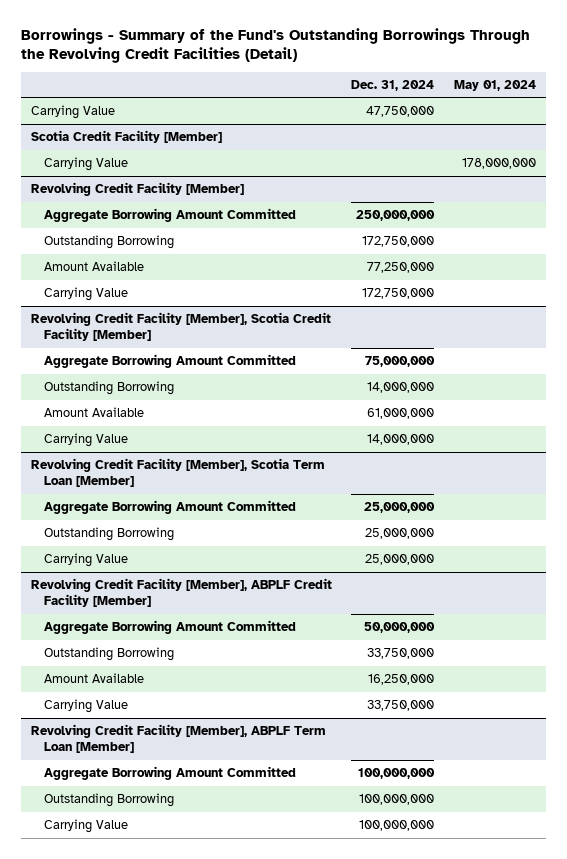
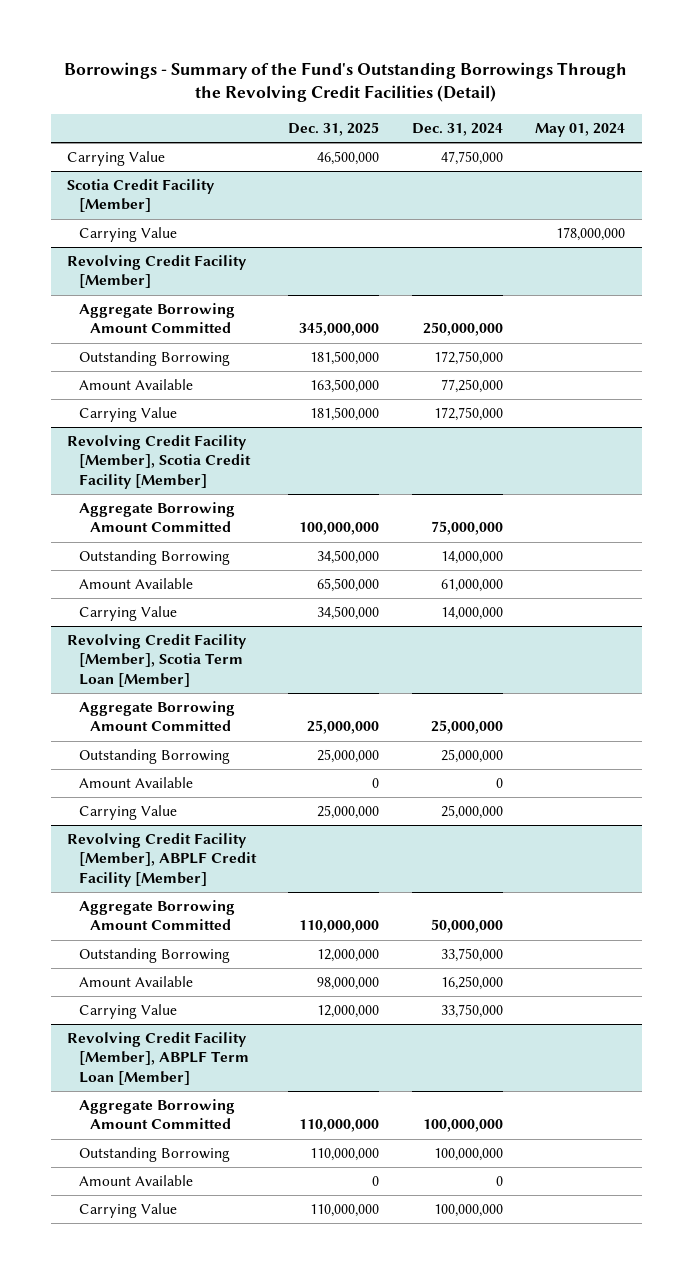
none -> [288,121,380,136] Dec. 31, 2025
none -> [78,777,193,789] Amount Available
none -> [78,1175,193,1187] Amount Available

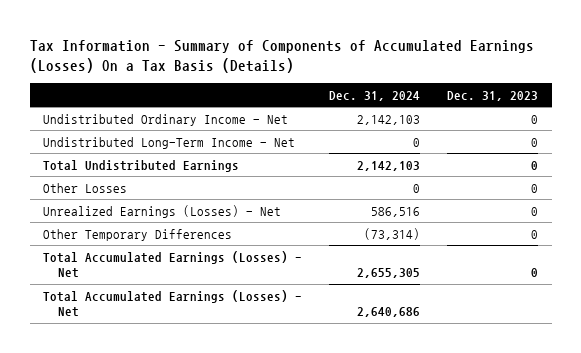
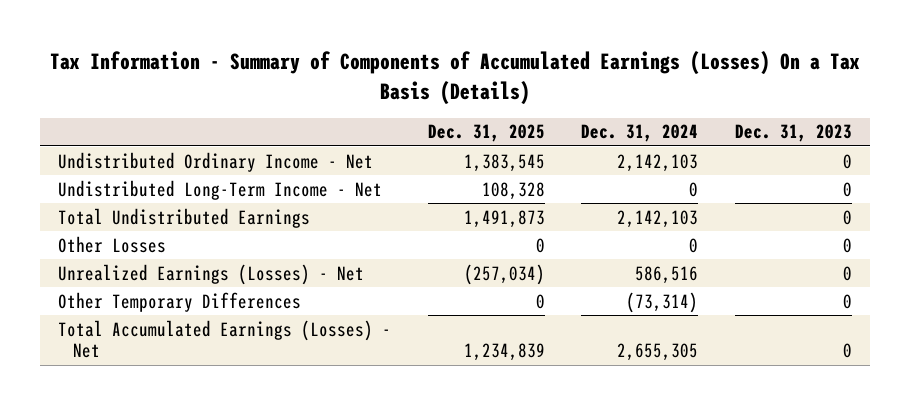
none -> [427,124,545,143] Dec. 31, 2025
[43,289,303,318] Total Accumulated Earnings (Losses) - Net -> none

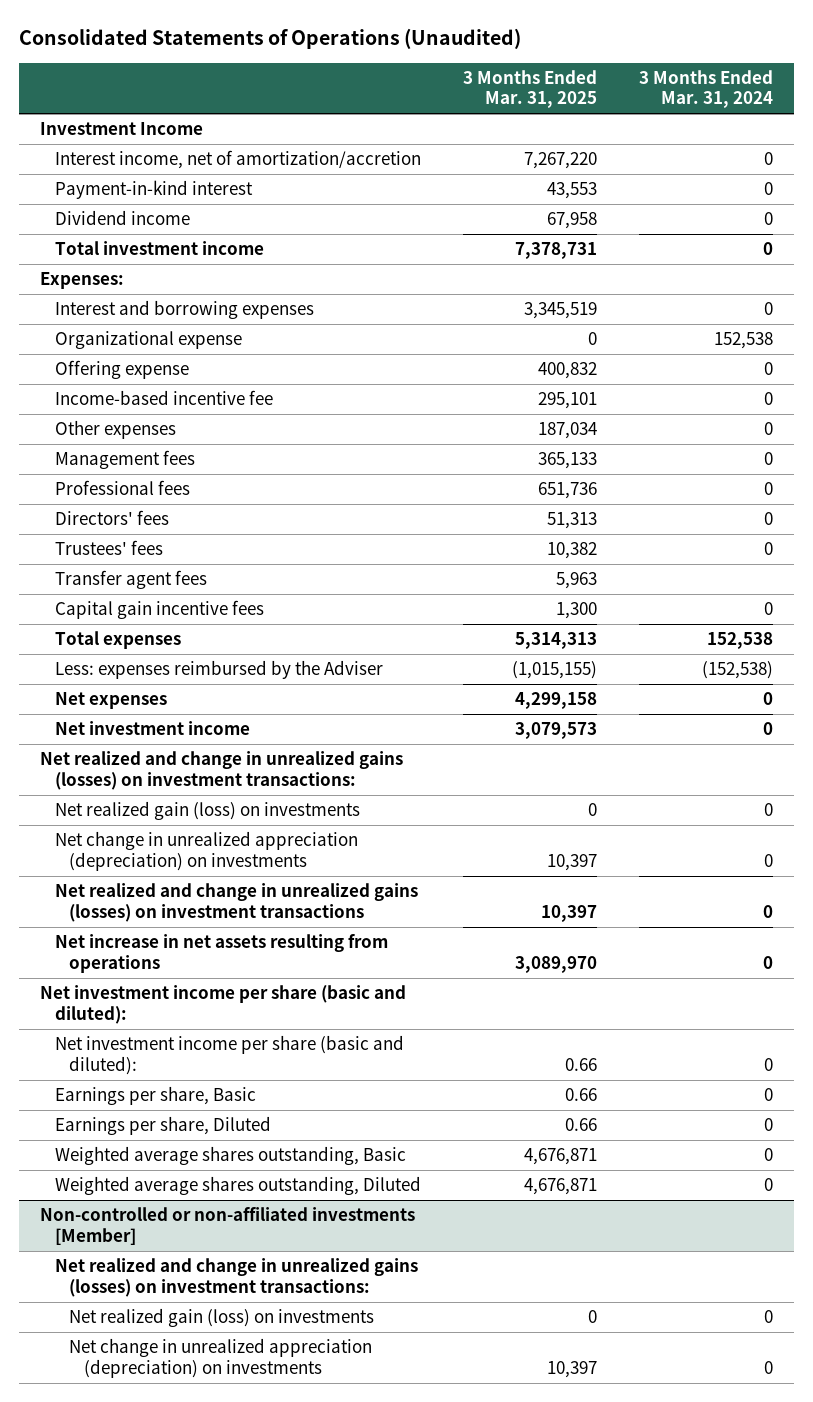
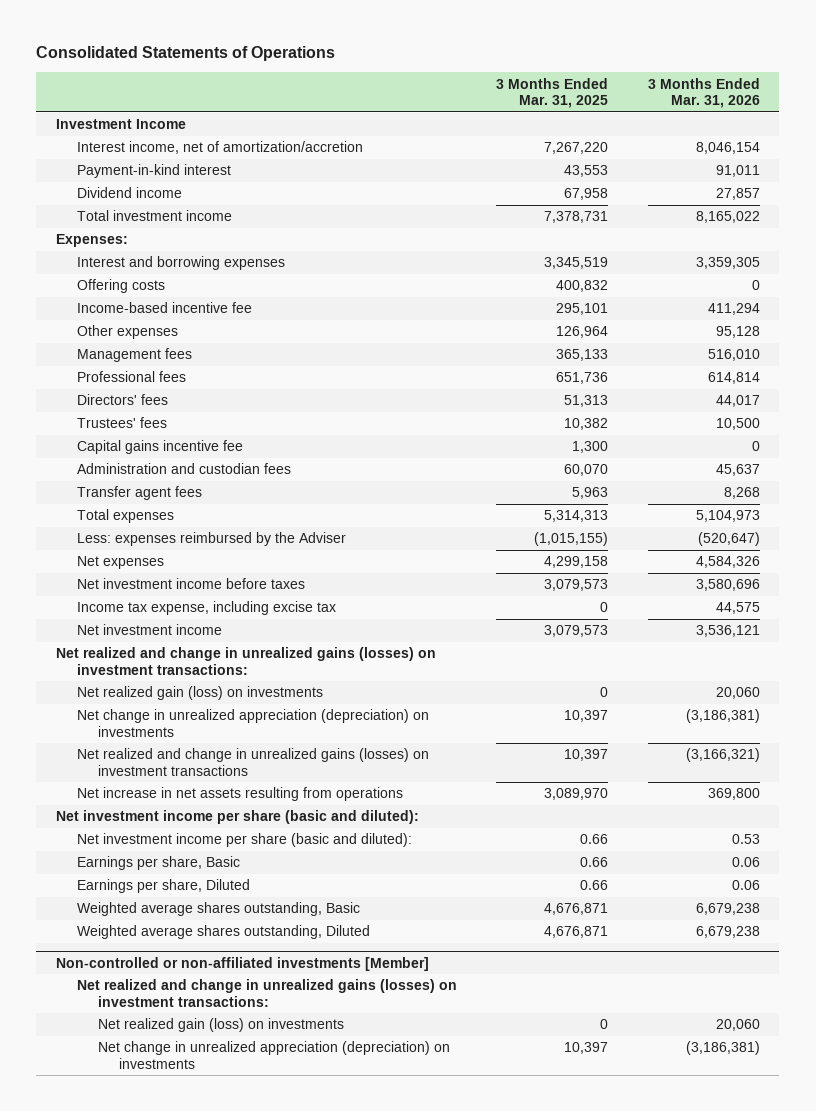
[19,28,522,50] Consolidated Statements of Operations (Unaudited) -> [36,46,336,62] Consolidated Statements of Operations
[639,69,774,109] 3 Months Ended Mar. 31, 2024 -> none
none -> [647,77,760,108] 3 Months Ended Mar. 31, 2026
[54,331,242,350] Organizational expense -> none
[54,360,189,380] Offering expense -> [77,279,166,294] Offering costs
[537,422,597,440] 187,034 -> [556,326,609,339] 126,964
none -> [77,440,244,455] Capital gains incentive fee
none -> [77,463,292,475] Administration and custodian fees
[54,600,264,620] Capital gain incentive fees -> none
none -> [77,578,306,590] Net investment income before taxes
none -> [77,601,337,616] Income tax expense, including excise tax

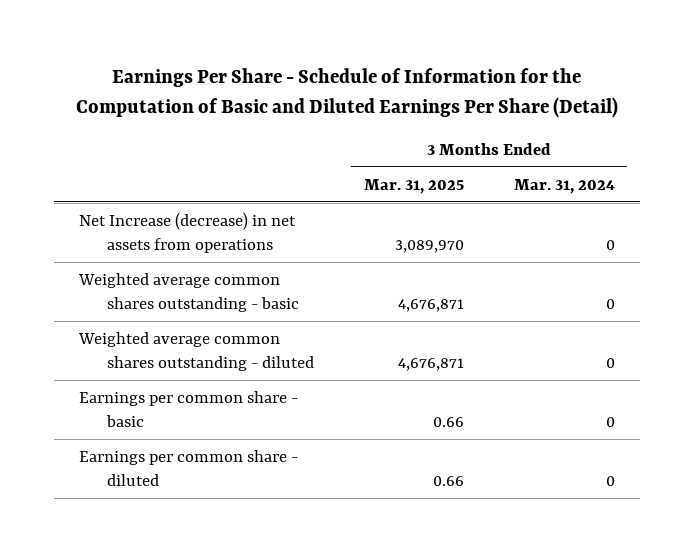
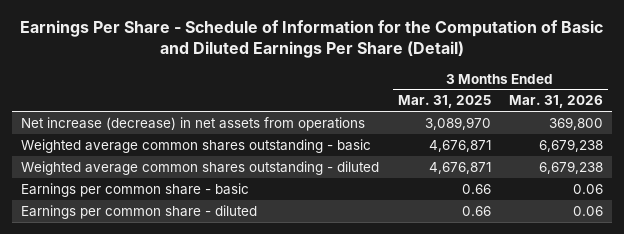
[513,178,615,194] Mar. 31, 2024 -> none
none -> [509,95,604,109] Mar. 31, 2026
[78,211,296,253] Net Increase (decrease) in net assets from operations -> [20,116,365,131] Net increase (decrease) in net assets from operations

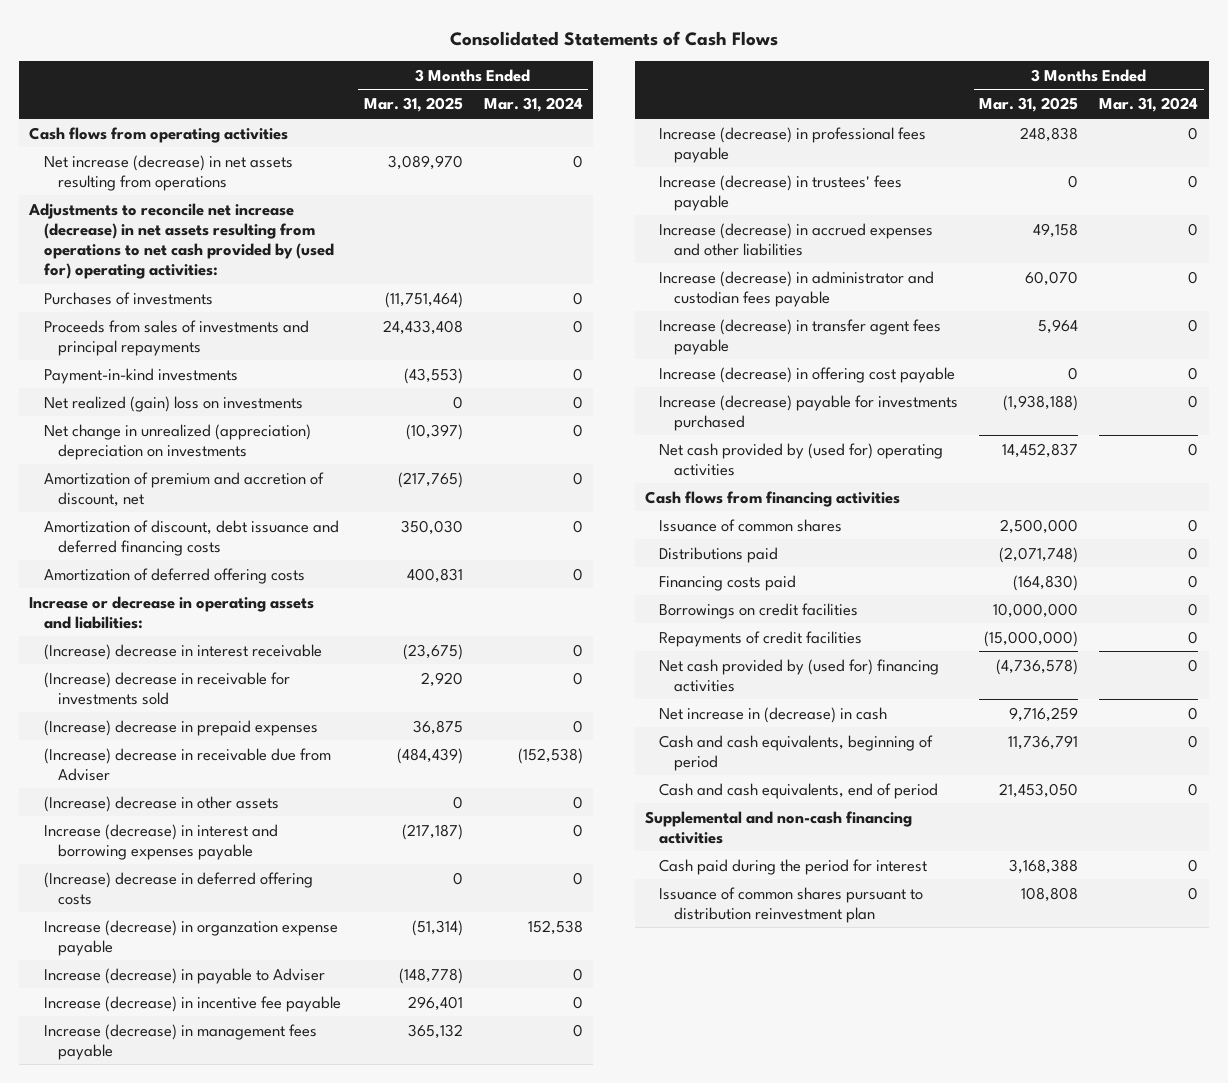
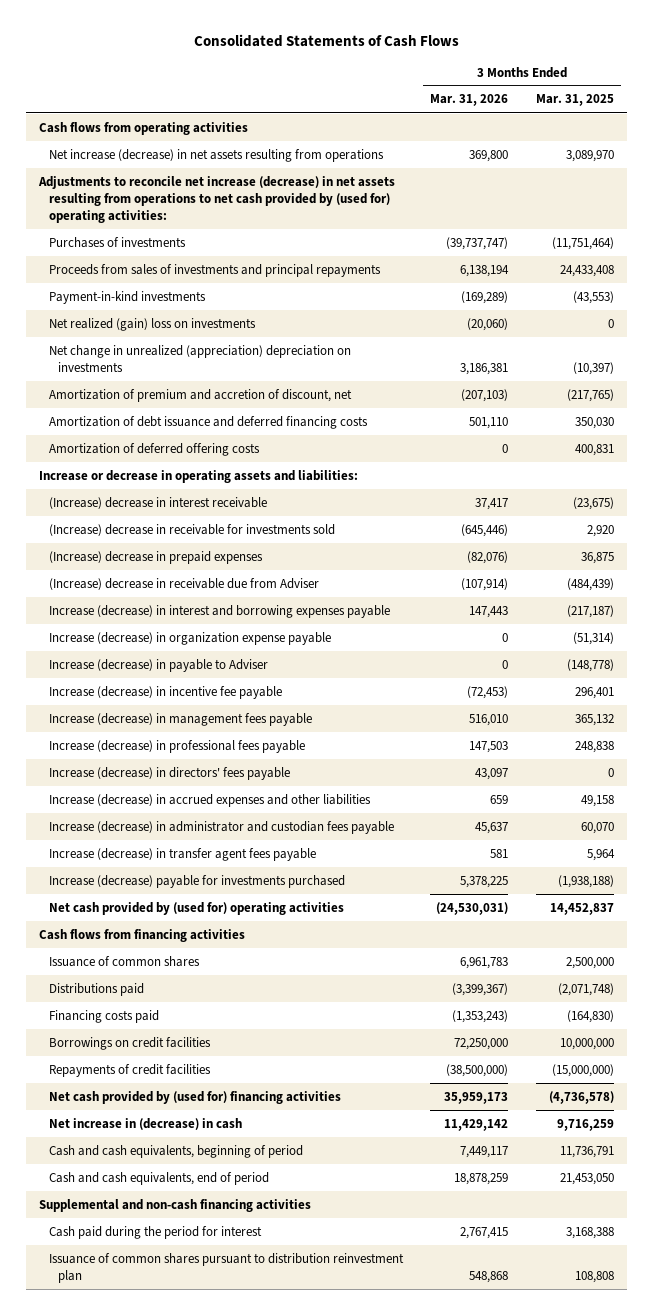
[483,97,583,113] Mar. 31, 2024 -> none
none -> [430,94,509,107] Mar. 31, 2026
[43,519,339,556] Amortization of discount, debt issuance and deferred financing costs -> [48,415,368,429] Amortization of debt issuance and deferred financing costs
[43,795,279,812] (Increase) decrease in other assets -> none
[43,871,313,905] (Increase) decrease in deferred offering costs -> none
[43,919,338,956] Increase (decrease) in organzation expense payable -> [48,631,331,645] Increase (decrease) in organization expense payable
[659,174,903,211] Increase (decrease) in trustees' fees payable -> [48,766,290,780] Increase (decrease) in directors' fees payable
[659,366,956,383] Increase (decrease) in offering cost payable -> none

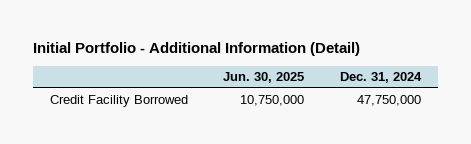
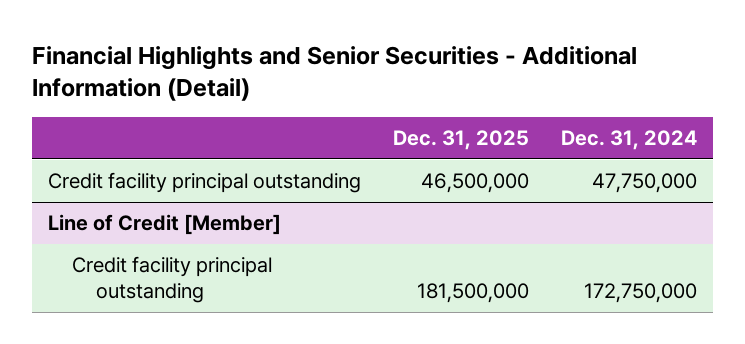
[32,41,360,56] Initial Portfolio - Additional Information (Detail) -> [32,46,638,102] Financial Highlights and Senior Securities - Additional Information (Detail)
[223,71,305,83] Jun. 30, 2025 -> none
none -> [392,130,529,151] Dec. 31, 2025
[50,95,189,108] Credit Facility Borrowed -> [48,172,362,194] Credit facility principal outstanding
none -> [48,214,282,236] Line of Credit [Member]
none -> [71,256,272,304] Credit facility principal outstanding

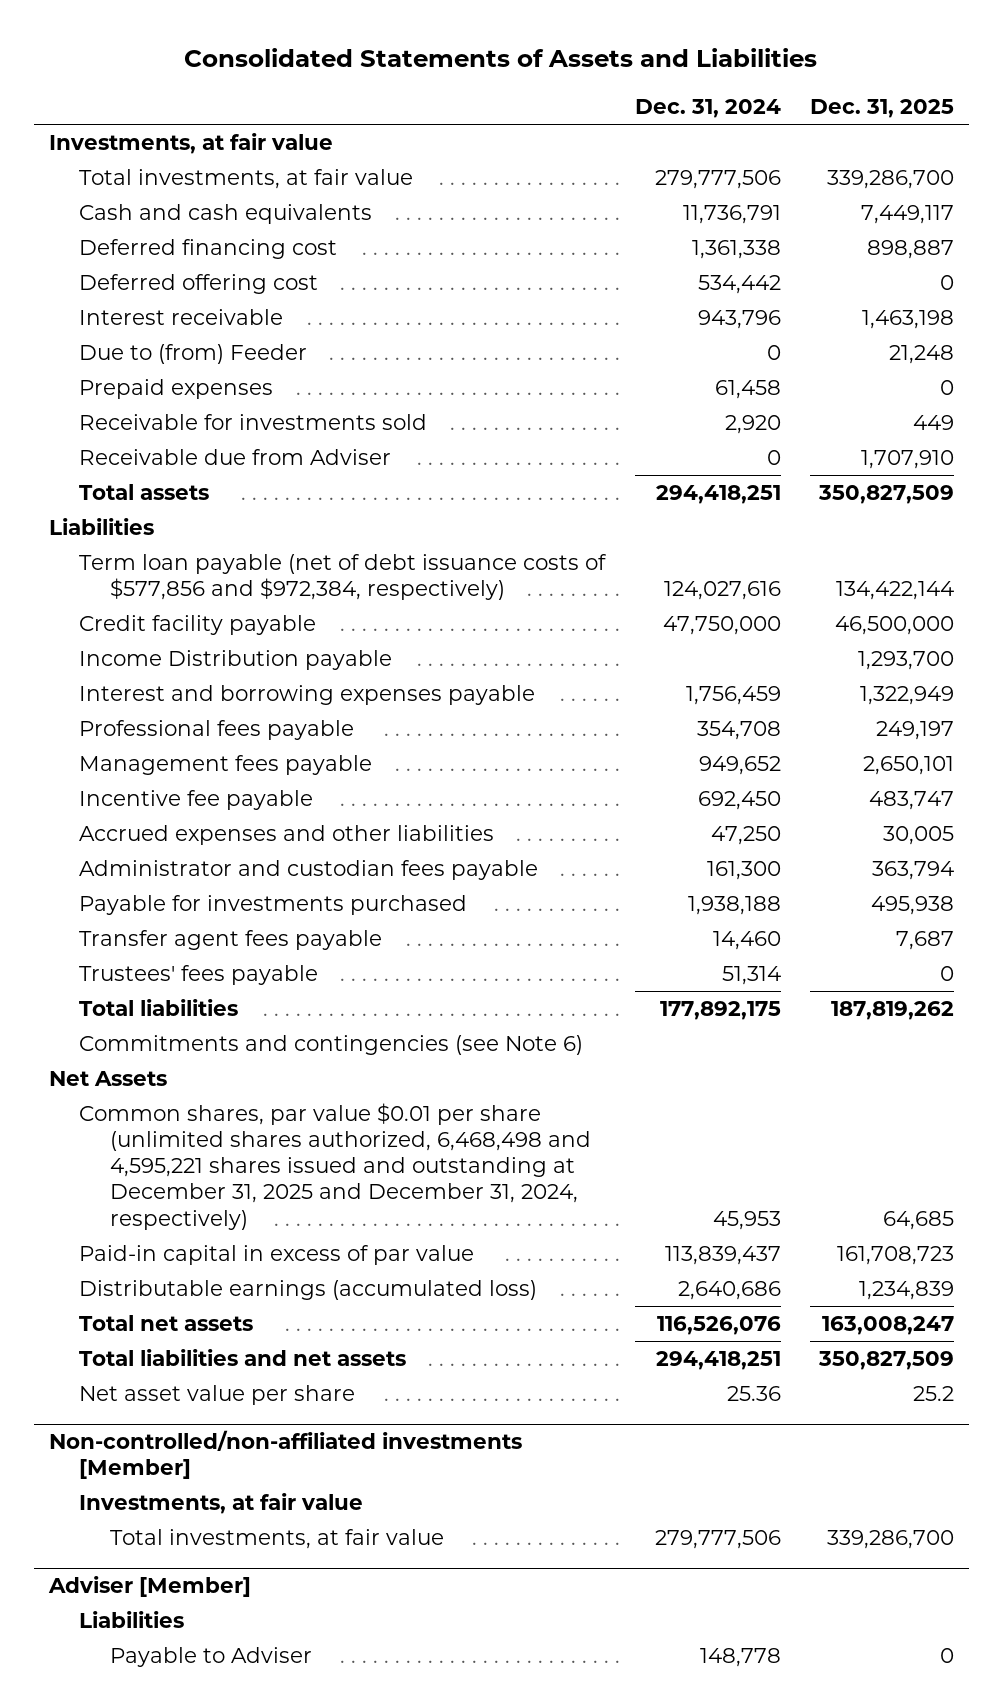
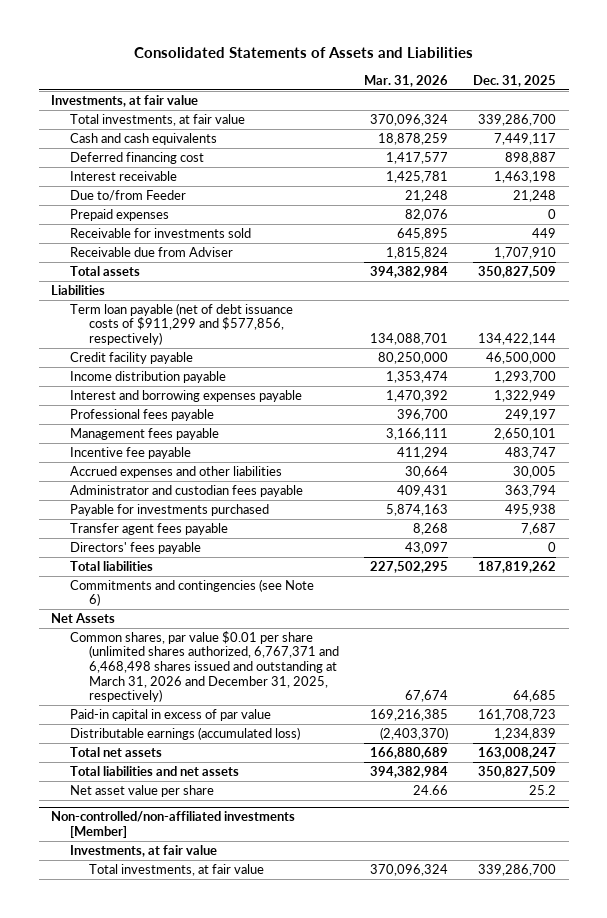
[634,98,781,118] Dec. 31, 2024 -> none
none -> [364,74,449,87] Mar. 31, 2026
[79,274,319,295] Deferred offering cost -> none
[79,344,308,365] Due to (from) Feeder -> [70,189,187,201] Due to/from Feeder
[79,554,608,601] Term loan payable (net of debt issuance costs of $577,856 and $972,384, respectively) -> [70,302,294,346] Term loan payable (net of debt issuance costs of $911,299 and $577,856, respectively)
[79,650,393,671] Income Distribution payable -> [70,370,227,383] Income distribution payable
[79,965,319,986] Trustees' fees payable -> [70,541,202,554] Directors' fees payable
[79,1103,591,1230] Common shares, par value $0.01 per share (unlimited shares authorized, 6,468,498 and 4,595,221 shares issued and outstanding at December 31, 2025 and December 31, 2024, respectively) -> [70,630,339,703] Common shares, par value $0.01 per share (unlimited shares authorized, 6,767,371 and 6,468,498 shares issued and outstanding at March 31, 2026 and December 31, 2025, respectively)
[47,1576,251,1598] Adviser [Member] -> none
[79,1611,185,1629] Liabilities -> none
[109,1647,312,1668] Payable to Adviser -> none

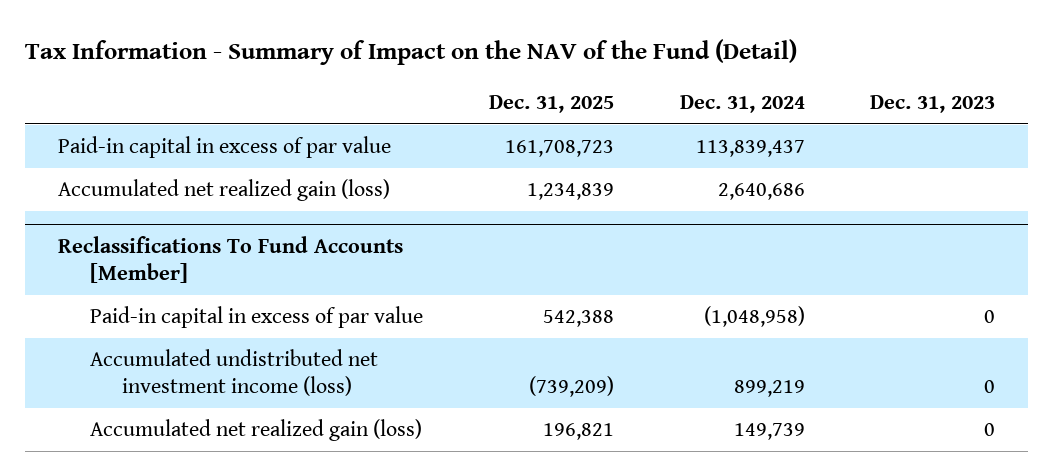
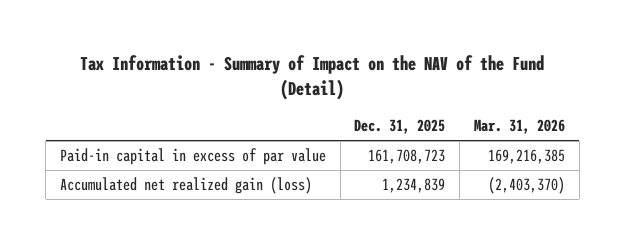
[679,95,805,114] Dec. 31, 2024 -> none
[870,95,996,114] Dec. 31, 2023 -> none
none -> [473,119,565,135] Mar. 31, 2026
[58,235,404,283] Reclassifications To Fund Accounts [Member] -> none
[90,306,424,329] Paid-in capital in excess of par value -> none
[90,349,379,397] Accumulated undistributed net investment income (loss) -> none
[90,419,423,442] Accumulated net realized gain (loss) -> none

